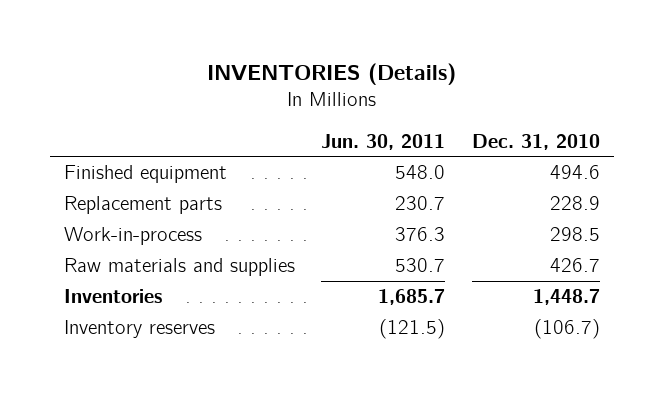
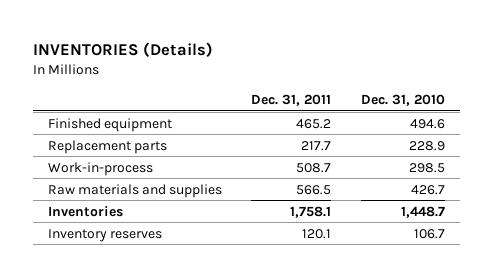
[321,133,446,150] Jun. 30, 2011 -> none
none -> [251,93,332,106] Dec. 31, 2011
[534,319,601,340] (106.7) -> [414,228,446,239] 106.7

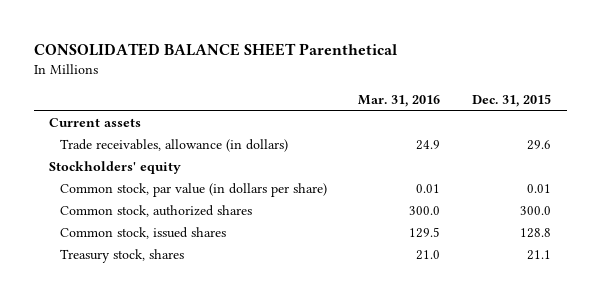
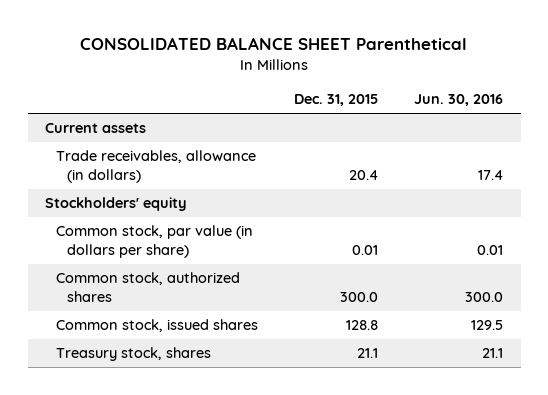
[358,94,441,107] Mar. 31, 2016 -> none
none -> [413,94,503,107] Jun. 30, 2016
[526,139,551,150] 29.6 -> [349,170,379,181] 20.4

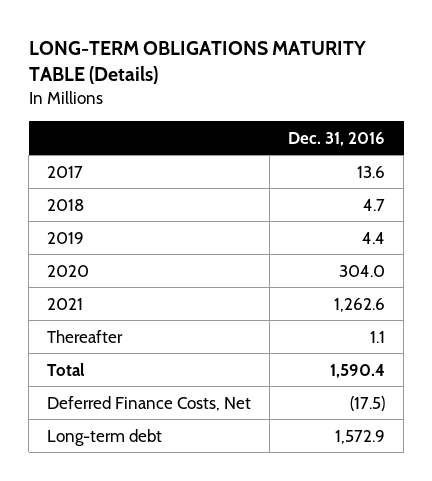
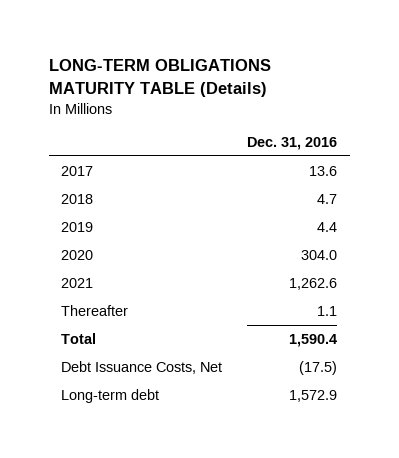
[47,395,252,411] Deferred Finance Costs, Net -> [61,360,223,374] Debt Issuance Costs, Net

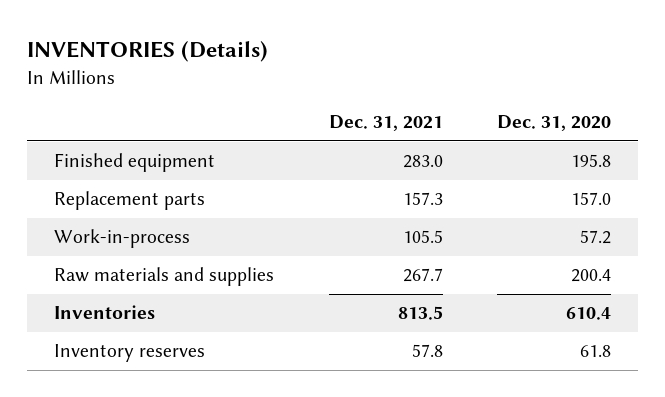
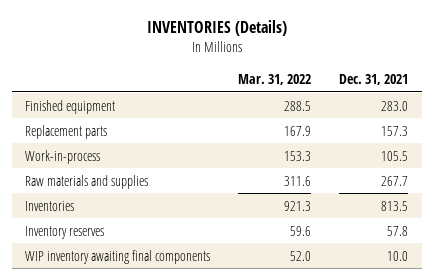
[497,115,612,132] Dec. 31, 2020 -> none
none -> [238,74,312,86] Mar. 31, 2022
none -> [25,249,211,264] WIP inventory awaiting final components

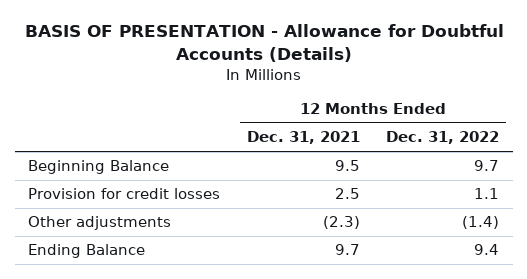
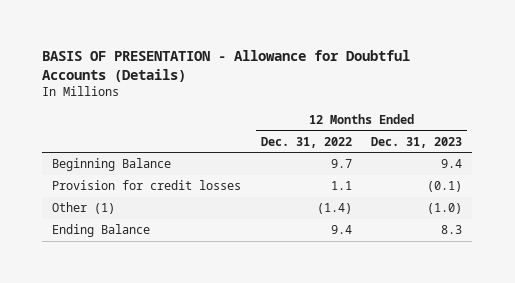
[246,131,360,145] Dec. 31, 2021 -> none
none -> [371,136,463,148] Dec. 31, 2023
[27,216,171,231] Other adjustments -> [52,202,116,215] Other (1)

